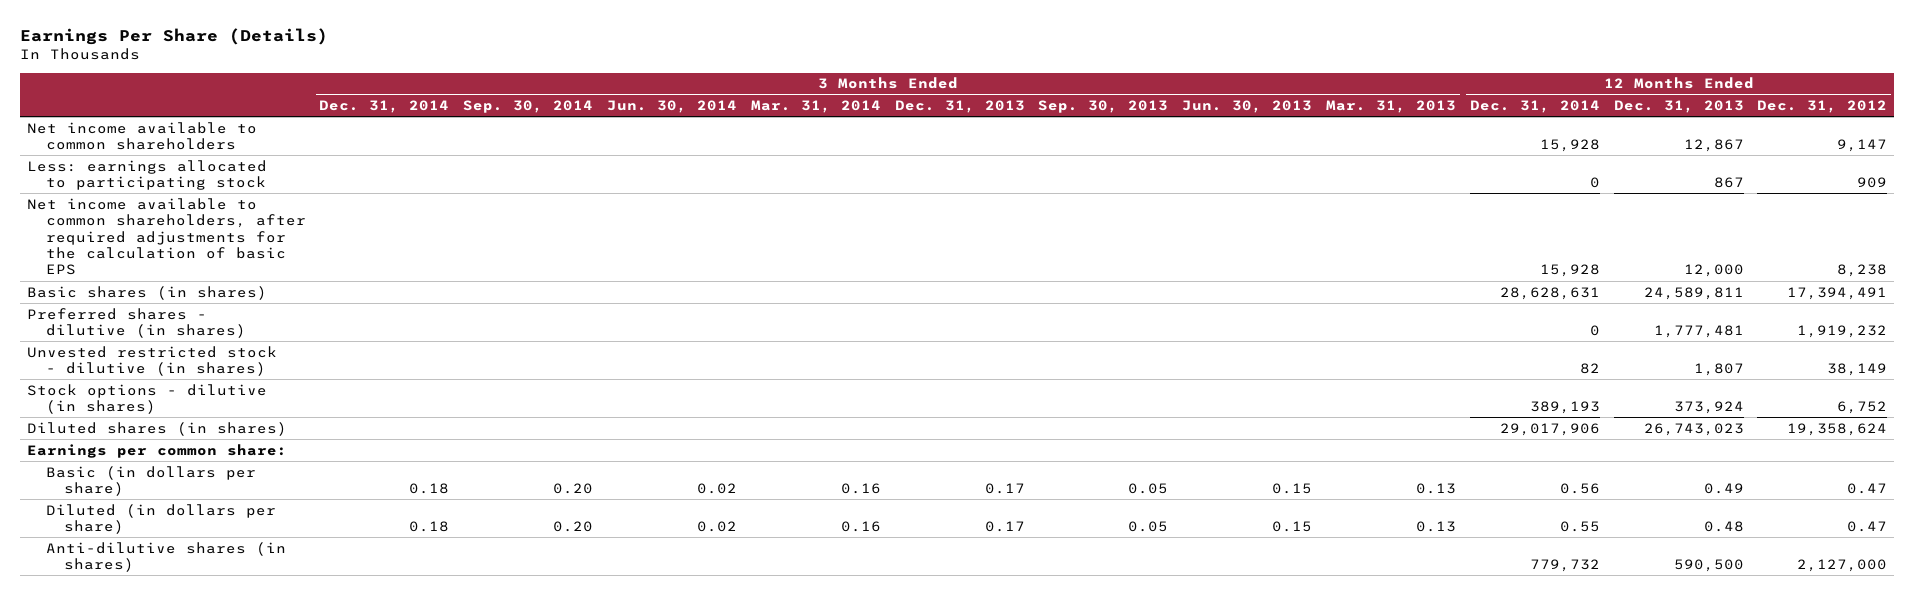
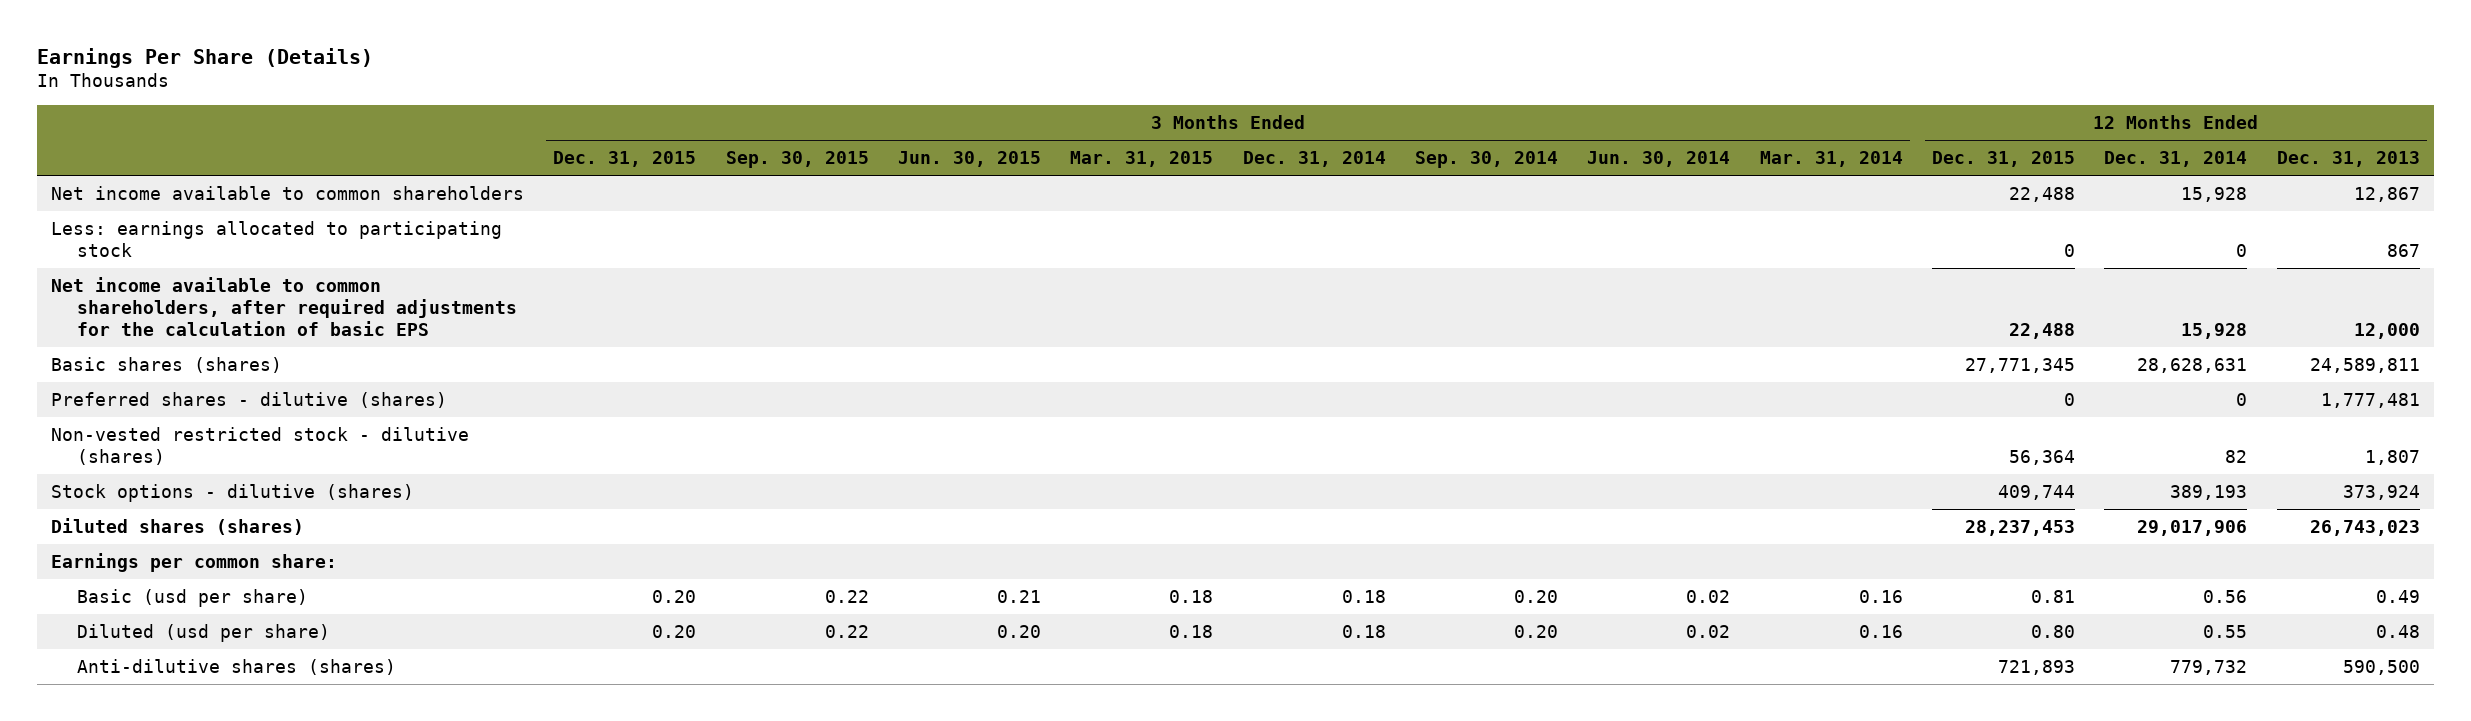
[894,100,1025,114] Dec. 31, 2013 -> none
[1038,100,1169,114] Sep. 30, 2013 -> none
[1182,100,1313,114] Jun. 30, 2013 -> none
[1326,100,1457,114] Mar. 31, 2013 -> none
[1757,100,1888,114] Dec. 31, 2012 -> none
none -> [553,151,697,168] Dec. 31, 2015
none -> [725,151,869,169] Sep. 30, 2015
none -> [898,151,1042,168] Jun. 30, 2015
none -> [1070,151,1214,168] Mar. 31, 2015
none -> [1931,151,2075,168] Dec. 31, 2015
[27,285,268,300] Basic shares (in shares) -> [51,357,283,374] Basic shares (shares)
[27,307,246,339] Preferred shares - dilutive (in shares) -> [51,392,448,409] Preferred shares - dilutive (shares)
[27,345,278,377] Unvested restricted stock - dilutive (in shares) -> [51,427,470,466] Non-vested restricted stock - dilutive (shares)
[27,383,268,415] Stock options - dilutive (in shares) -> [51,484,415,503] Stock options - dilutive (shares)
[27,421,288,436] Diluted shares (in shares) -> [51,518,305,536] Diluted shares (shares)
[45,465,256,497] Basic (in dollars per share) -> [76,589,308,608] Basic (usd per share)
[45,503,276,535] Diluted (in dollars per share) -> [76,624,330,643] Diluted (usd per share)
[45,541,286,573] Anti-dilutive shares (in shares) -> [76,659,396,676] Anti-dilutive shares (shares)

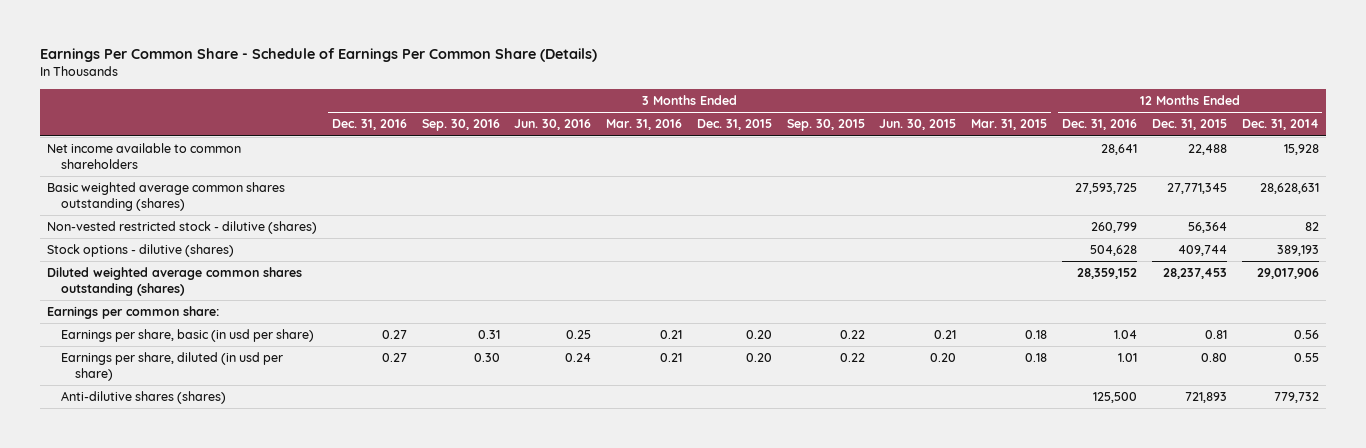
[36,47,373,68] Earnings Per Share (Details) -> [39,48,597,63] Earnings Per Common Share - Schedule of Earnings Per Common Share (Details)
[1242,151,1386,168] Dec. 31, 2014 -> none
[1415,151,1559,169] Sep. 30, 2014 -> none
[1587,151,1731,168] Jun. 30, 2014 -> none
[1759,151,1903,168] Mar. 31, 2014 -> none
[2276,151,2420,168] Dec. 31, 2013 -> none
none -> [331,119,407,131] Dec. 31, 2016
none -> [421,119,500,132] Sep. 30, 2016
none -> [514,119,592,131] Jun. 30, 2016
none -> [606,119,683,131] Mar. 31, 2016
none -> [1062,119,1138,131] Dec. 31, 2016
[51,221,503,258] Less: earnings allocated to participating stock -> none
[51,277,517,337] Net income available to common shareholders, after required adjustments for the calculation of basic EPS -> none
[51,392,448,409] Preferred shares - dilutive (shares) -> none
[51,357,283,374] Basic shares (shares) -> [46,182,285,211] Basic weighted average common shares outstanding (shares)
[51,518,305,536] Diluted shares (shares) -> [46,267,302,296] Diluted weighted average common shares outstanding (shares)
[76,589,308,608] Basic (usd per share) -> [61,329,315,343] Earnings per share, basic (in usd per share)
[76,624,330,643] Diluted (usd per share) -> [61,352,284,381] Earnings per share, diluted (in usd per share)

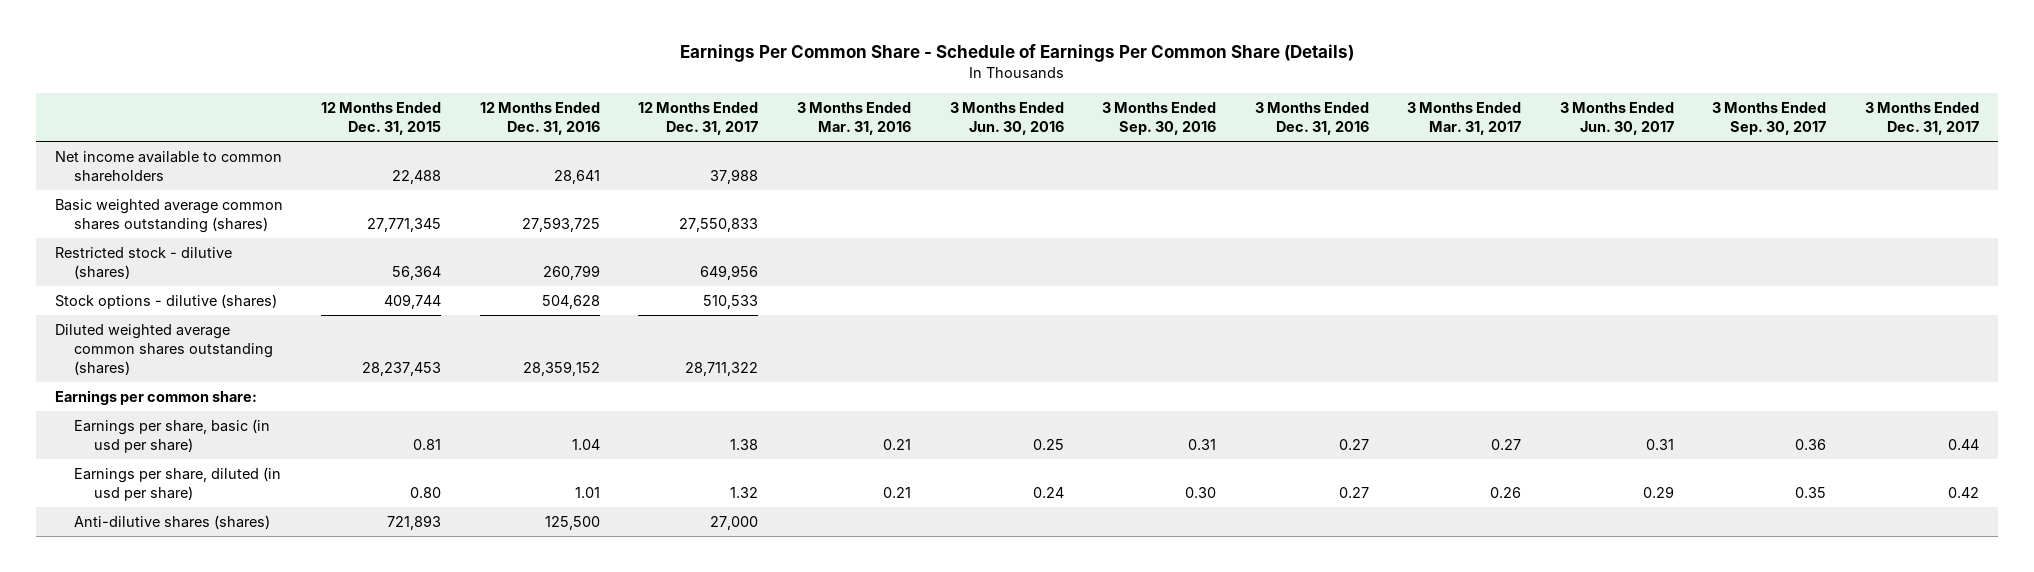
[696,119,772,131] Dec. 31, 2015 -> none
[786,119,865,132] Sep. 30, 2015 -> none
[879,119,957,131] Jun. 30, 2015 -> none
[971,119,1048,131] Mar. 31, 2015 -> none
[1241,119,1319,131] Dec. 31, 2014 -> none
none -> [638,101,759,135] 12 Months Ended Dec. 31, 2017
none -> [1407,101,1522,135] 3 Months Ended Mar. 31, 2017
none -> [1559,101,1674,135] 3 Months Ended Jun. 30, 2017
none -> [1712,101,1827,135] 3 Months Ended Sep. 30, 2017
none -> [1864,101,1979,135] 3 Months Ended Dec. 31, 2017
[46,221,317,235] Non-vested restricted stock - dilutive (shares) -> [54,247,232,279] Restricted stock - dilutive (shares)

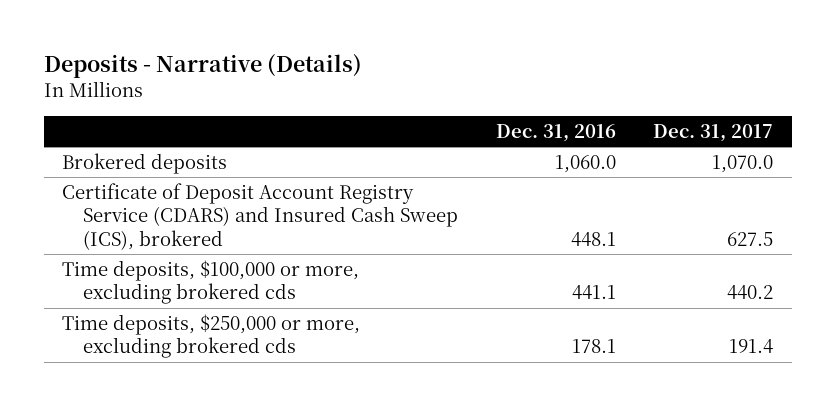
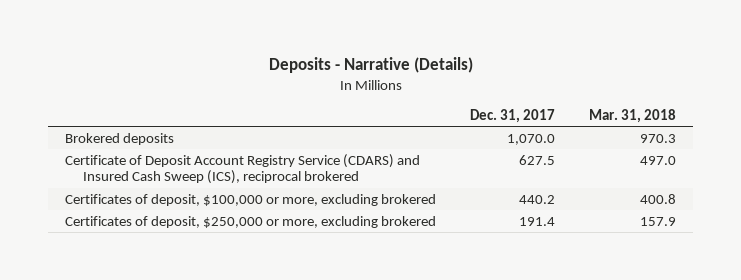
[495,123,616,142] Dec. 31, 2016 -> none
none -> [589,108,677,123] Mar. 31, 2018
[62,182,459,251] Certificate of Deposit Account Registry Service (CDARS) and Insured Cash Sweep (ICS), brokered -> [65,153,421,185] Certificate of Deposit Account Registry Service (CDARS) and Insured Cash Sweep (ICS), reciprocal brokered
[62,259,360,305] Time deposits, $100,000 or more, excluding brokered cds -> [65,193,437,206] Certificates of deposit, $100,000 or more, excluding brokered
[62,313,361,359] Time deposits, $250,000 or more, excluding brokered cds -> [65,215,437,228] Certificates of deposit, $250,000 or more, excluding brokered

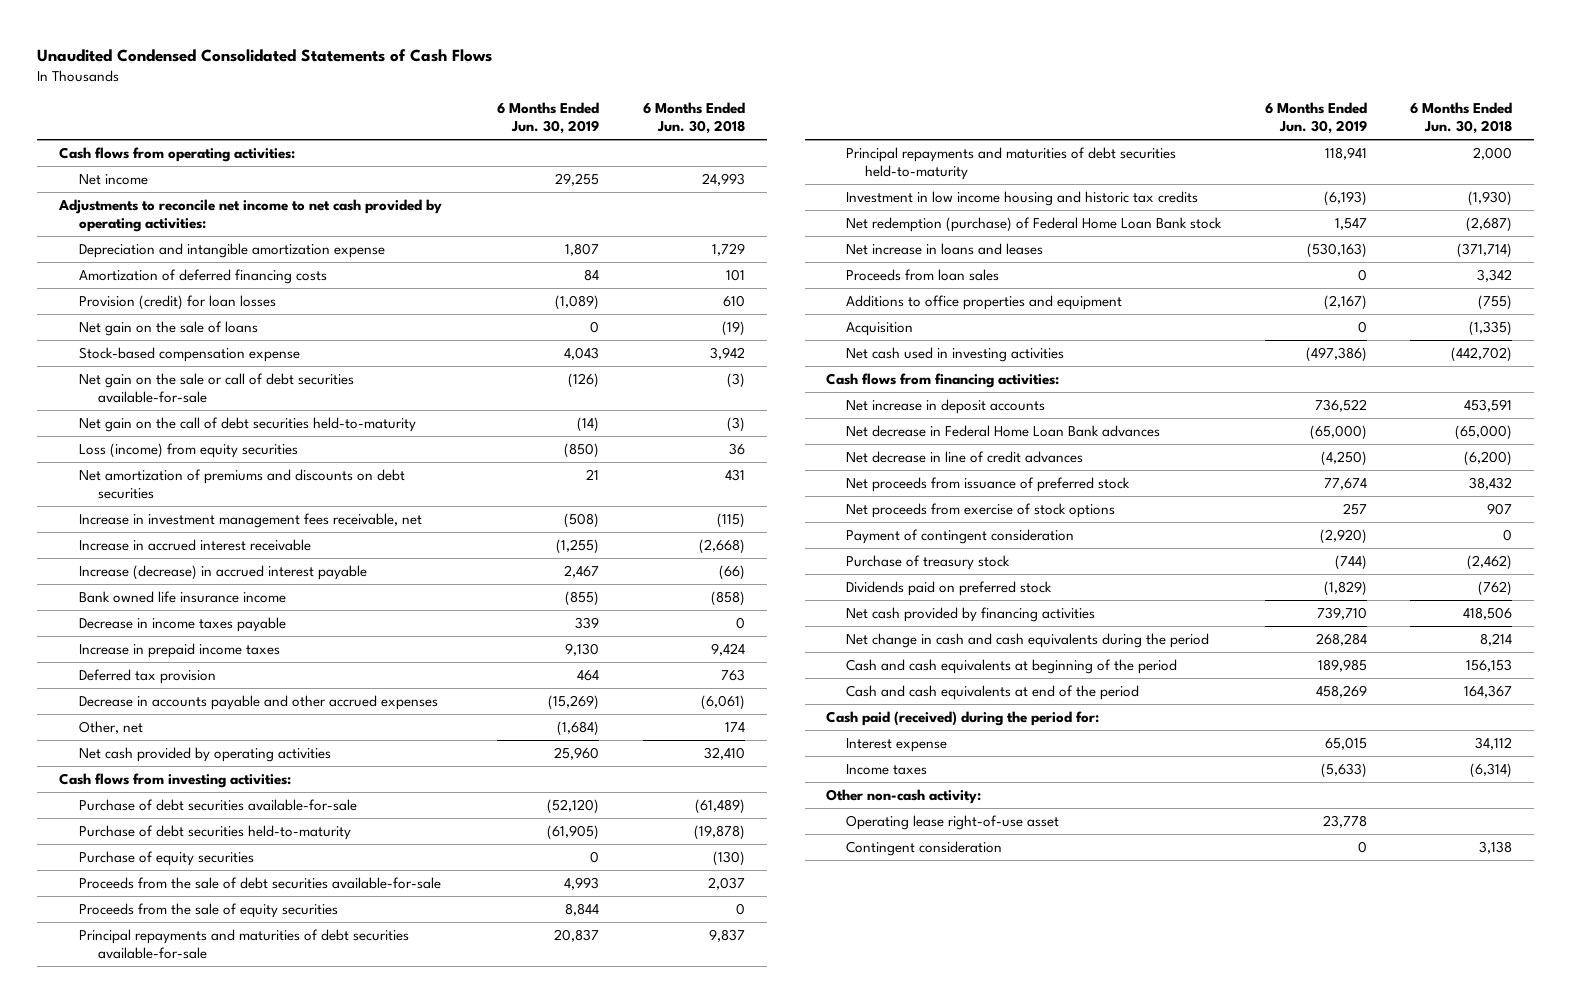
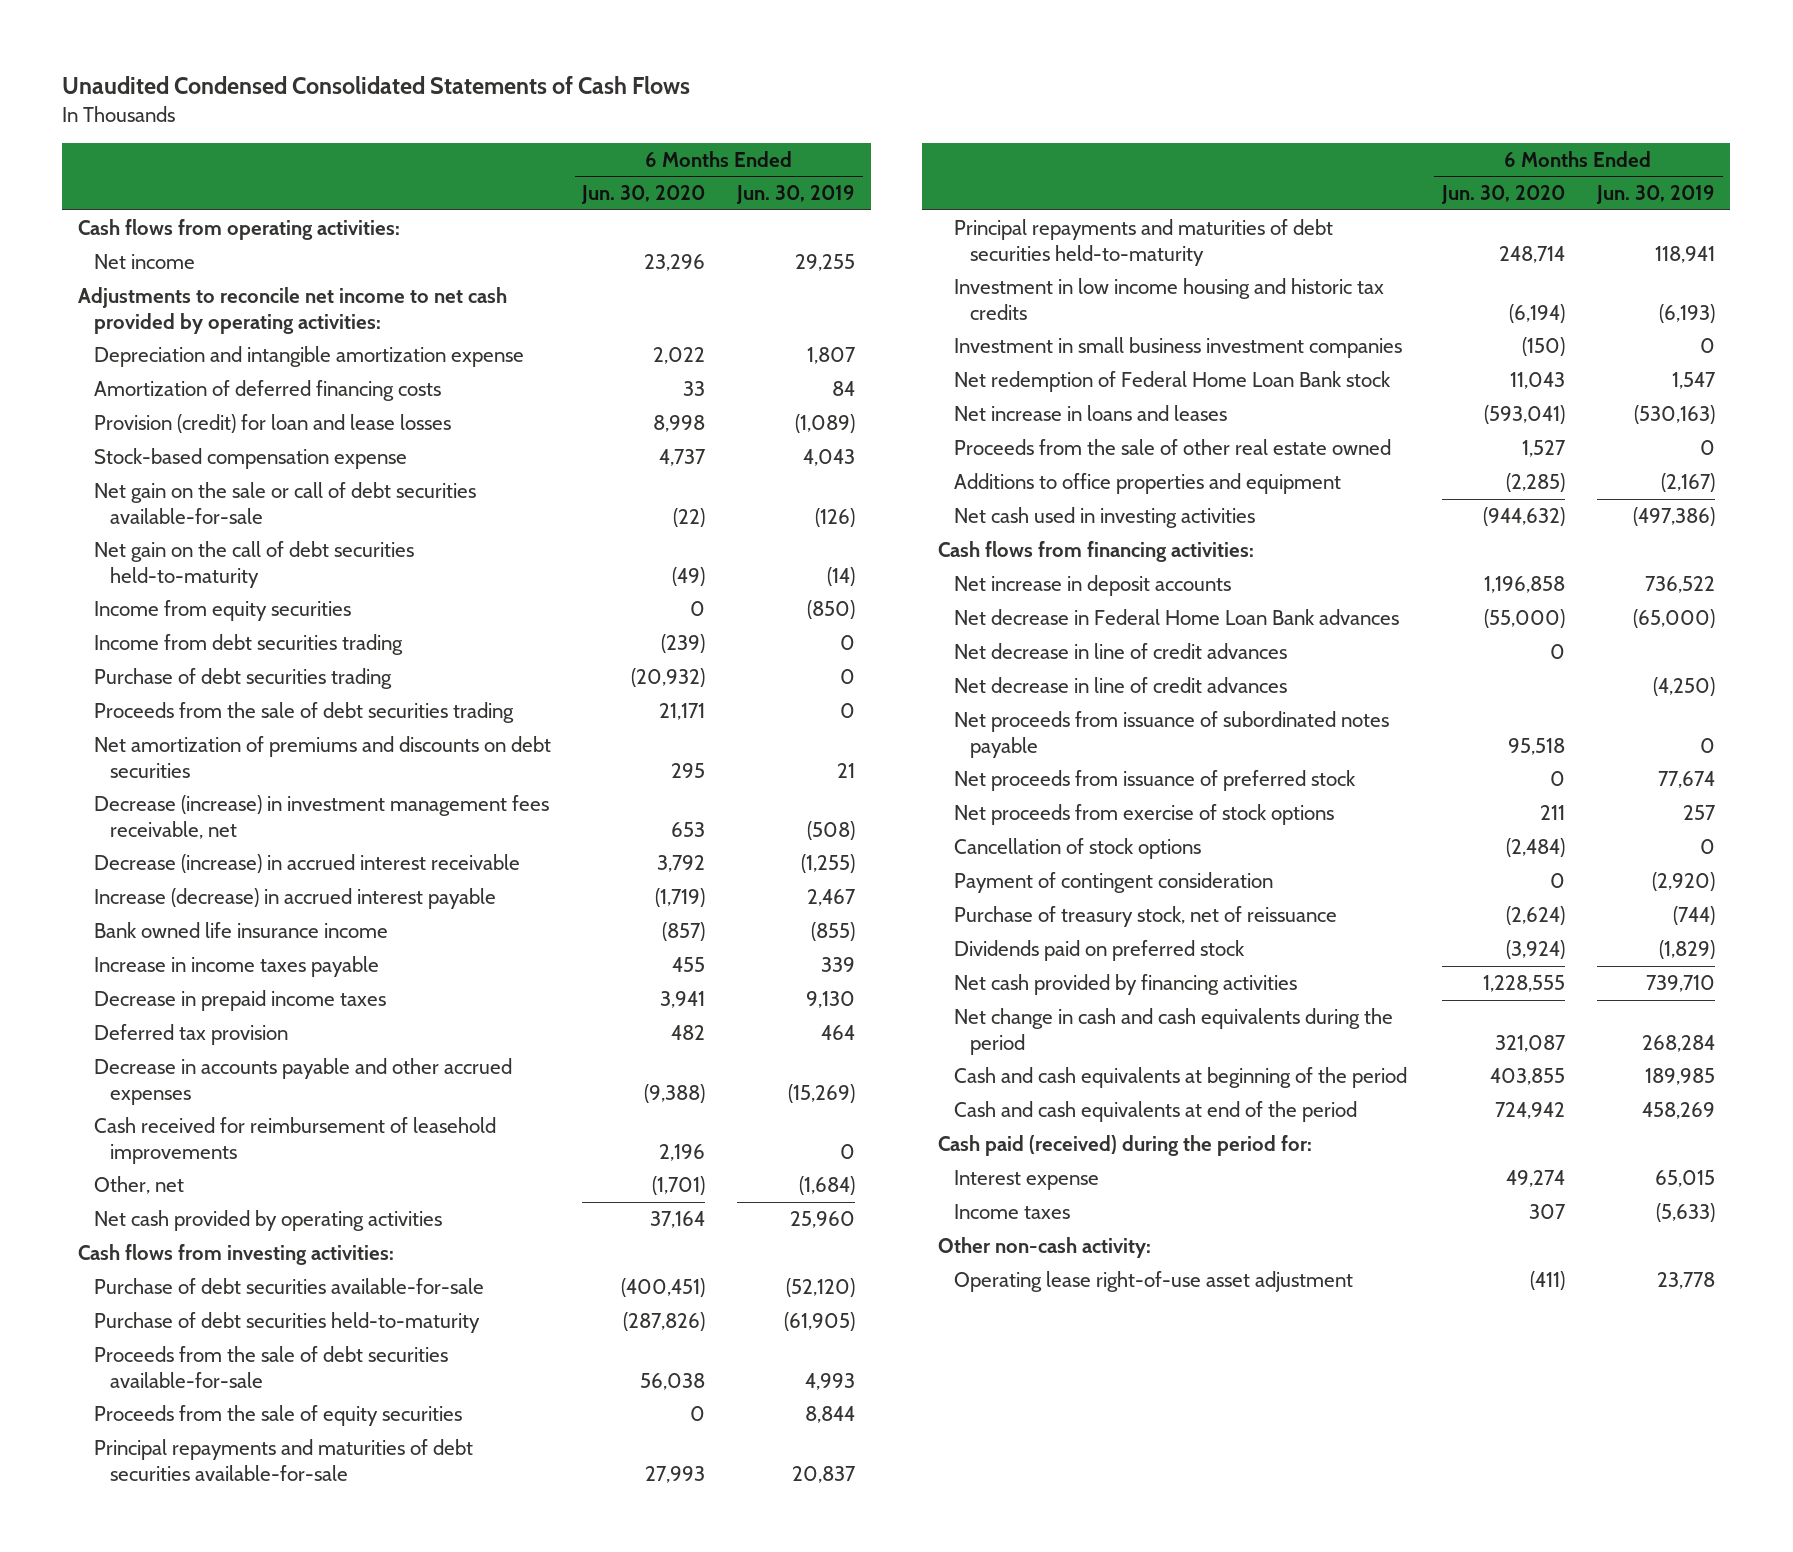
[643,102,746,135] 6 Months Ended Jun. 30, 2018 -> none
none -> [581,185,706,205] Jun. 30, 2020
[78,320,258,336] Net gain on the sale of loans -> none
[78,294,276,310] Provision (credit) for loan losses -> [94,414,452,434] Provision (credit) for loan and lease losses
[78,442,298,458] Loss (income) from equity securities -> [94,600,352,622] Income from equity securities
none -> [94,634,404,656] Income from debt securities trading
none -> [94,668,393,690] Purchase of debt securities trading
none -> [94,702,515,724] Proceeds from the sale of debt securities trading
[78,512,422,528] Increase in investment management fees receivable, net -> [94,795,550,839] Decrease (increase) in investment management fees receivable, net
[78,538,311,551] Increase in accrued interest receivable -> [94,854,521,874] Decrease (increase) in accrued interest receivable
[78,616,286,632] Decrease in income taxes payable -> [94,956,380,978] Increase in income taxes payable
[78,642,280,658] Increase in prepaid income taxes -> [94,990,387,1012] Decrease in prepaid income taxes
none -> [94,1117,497,1164] Cash received for reimbursement of leasehold improvements
[78,850,254,866] Purchase of equity securities -> none
none -> [953,337,1402,359] Investment in small business investment companies
[845,216,1222,232] Net redemption (purchase) of Federal Home Loan Bank stock -> [953,371,1391,393] Net redemption of Federal Home Loan Bank stock
[845,268,999,281] Proceeds from loan sales -> none
none -> [953,439,1391,456] Proceeds from the sale of other real estate owned
[845,321,913,336] Acquisition -> none
none -> [953,643,1287,660] Net decrease in line of credit advances
none -> [953,711,1389,758] Net proceeds from issuance of subordinated notes payable
none -> [953,838,1201,860] Cancellation of stock options
[845,554,1010,570] Purchase of treasury stock -> [953,906,1337,928] Purchase of treasury stock, net of reissuance
[845,840,1002,856] Contingent consideration -> none
[845,814,1059,830] Operating lease right-of-use asset -> [953,1271,1353,1293] Operating lease right-of-use asset adjustment

